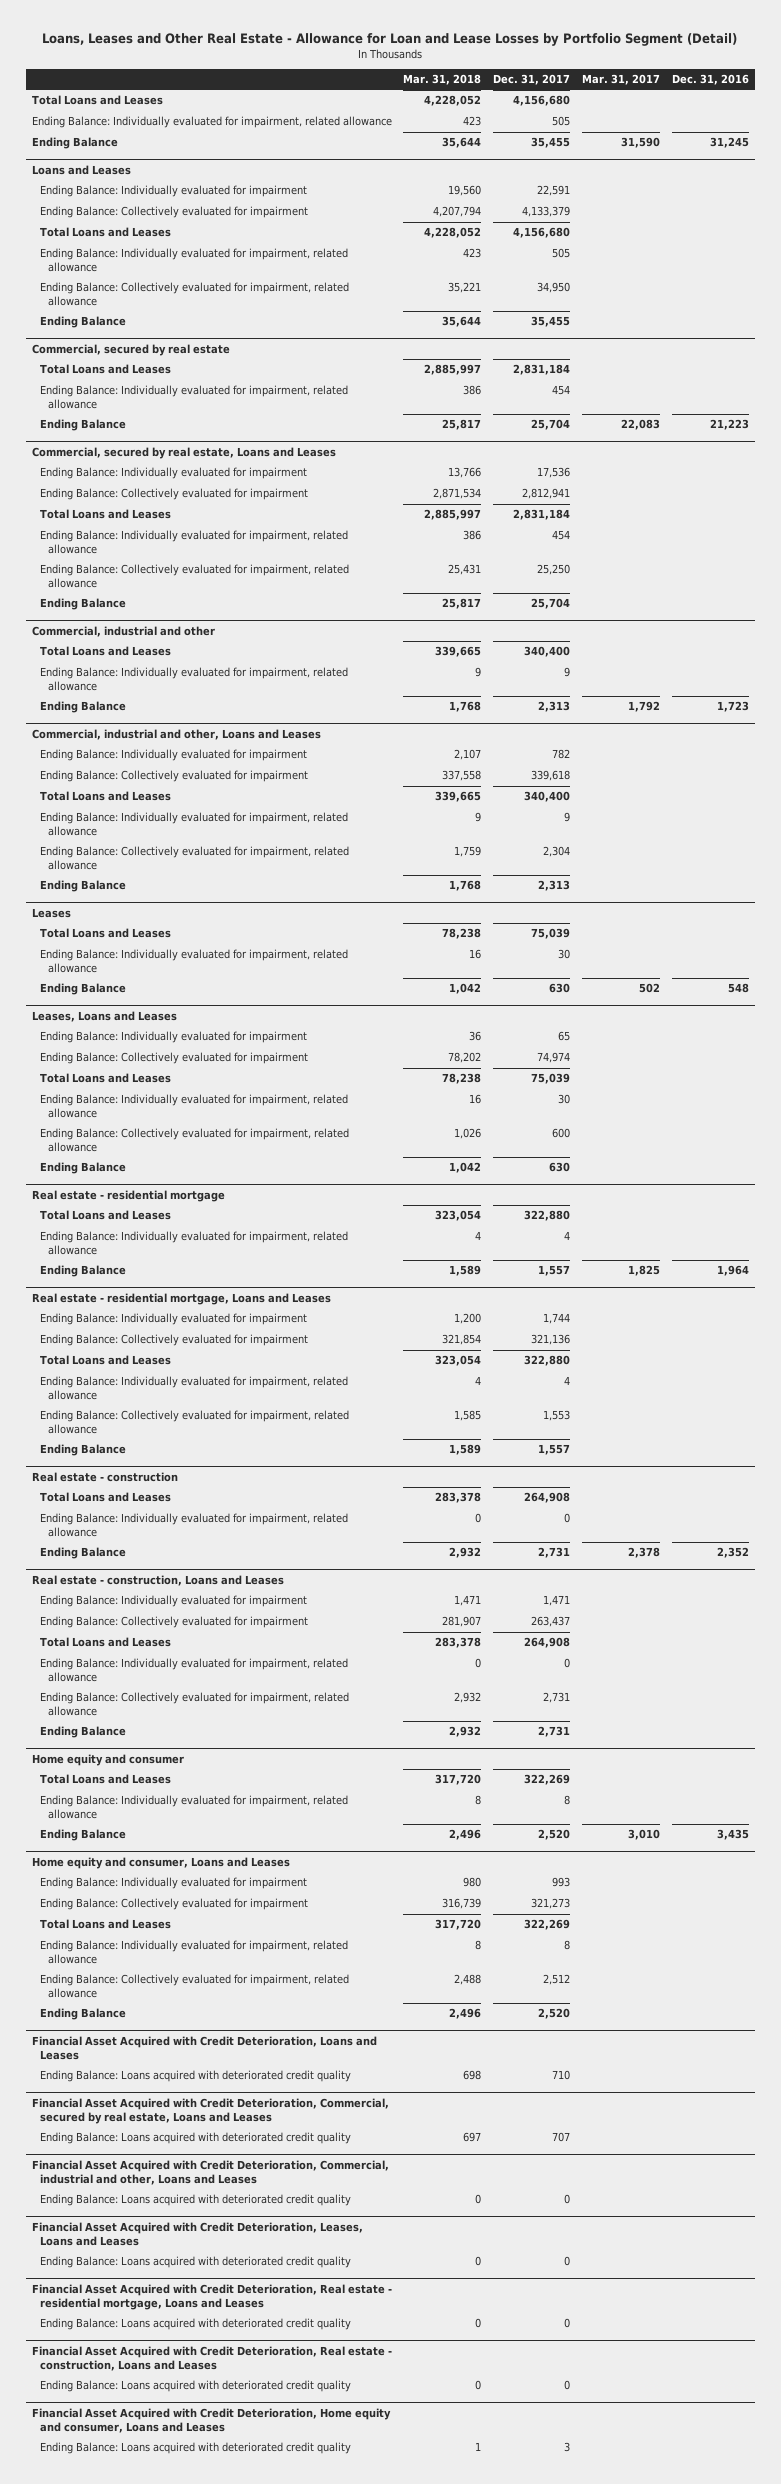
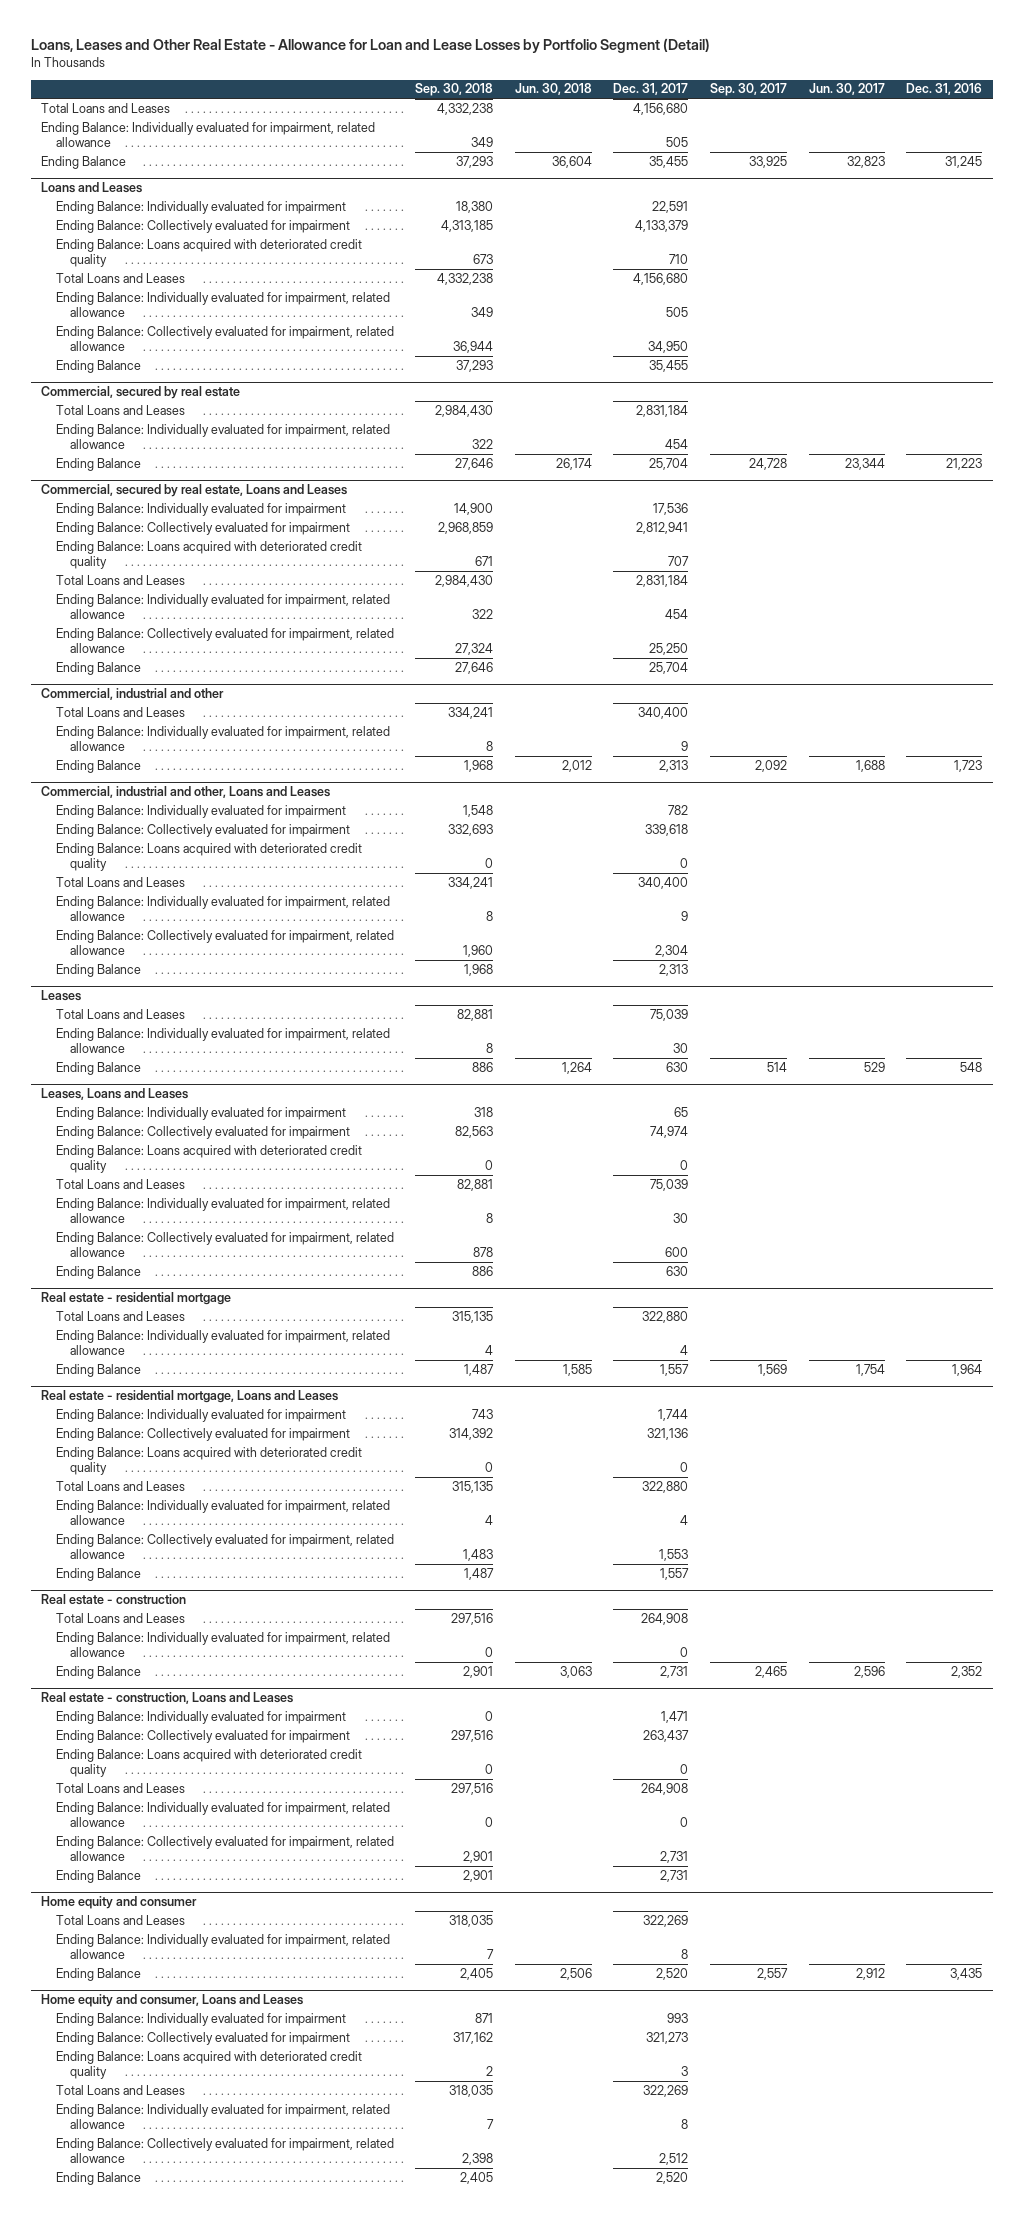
[403,74,482,86] Mar. 31, 2018 -> none
[582,74,661,86] Mar. 31, 2017 -> none
none -> [415,83,494,97] Sep. 30, 2018
none -> [514,83,592,96] Jun. 30, 2018
none -> [710,83,788,97] Sep. 30, 2017
none -> [808,83,885,96] Jun. 30, 2017
none -> [55,238,362,268] Ending Balance: Loans acquired with deteriorated credit quality
none -> [55,540,362,570] Ending Balance: Loans acquired with deteriorated credit quality
none -> [55,842,362,872] Ending Balance: Loans acquired with deteriorated credit quality
none -> [55,1144,362,1174] Ending Balance: Loans acquired with deteriorated credit quality
none -> [55,1446,362,1476] Ending Balance: Loans acquired with deteriorated credit quality
none -> [55,1748,362,1778] Ending Balance: Loans acquired with deteriorated credit quality
none -> [55,2050,362,2080] Ending Balance: Loans acquired with deteriorated credit quality
[31,2036,377,2060] Financial Asset Acquired with Credit Deterioration, Loans and Leases -> none
[39,2070,351,2083] Ending Balance: Loans acquired with deteriorated credit quality -> none
[31,2098,389,2124] Financial Asset Acquired with Credit Deterioration, Commercial, secured by real estate, Loans and Leases -> none
[39,2132,351,2145] Ending Balance: Loans acquired with deteriorated credit quality -> none
[31,2160,389,2185] Financial Asset Acquired with Credit Deterioration, Commercial, industrial and other, Loans and Leases -> none
[39,2194,351,2207] Ending Balance: Loans acquired with deteriorated credit quality -> none
[31,2222,363,2246] Financial Asset Acquired with Credit Deterioration, Leases, Loans and Leases -> none
[39,2256,351,2269] Ending Balance: Loans acquired with deteriorated credit quality -> none
[31,2284,392,2310] Financial Asset Acquired with Credit Deterioration, Real estate - residential mortgage, Loans and Leases -> none
[39,2318,351,2331] Ending Balance: Loans acquired with deteriorated credit quality -> none
[31,2346,392,2371] Financial Asset Acquired with Credit Deterioration, Real estate - construction, Loans and Leases -> none
[39,2380,351,2393] Ending Balance: Loans acquired with deteriorated credit quality -> none
[31,2408,391,2433] Financial Asset Acquired with Credit Deterioration, Home equity and consumer, Loans and Leases -> none
[39,2442,351,2455] Ending Balance: Loans acquired with deteriorated credit quality -> none

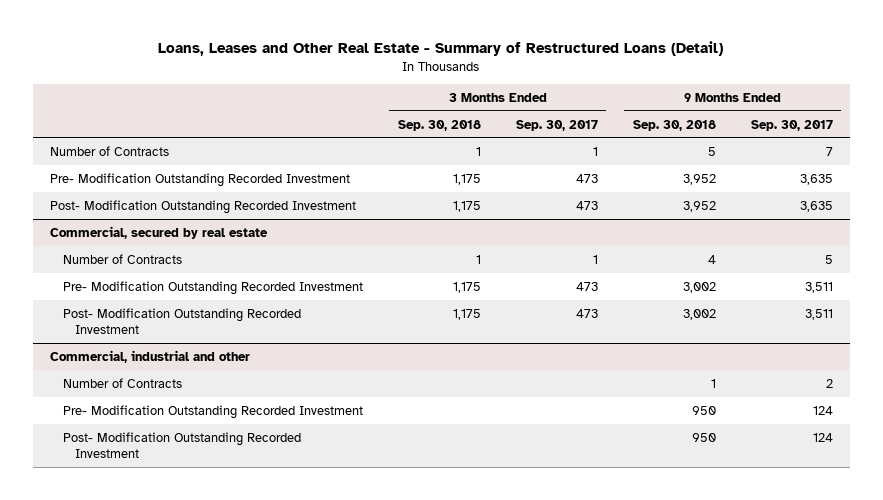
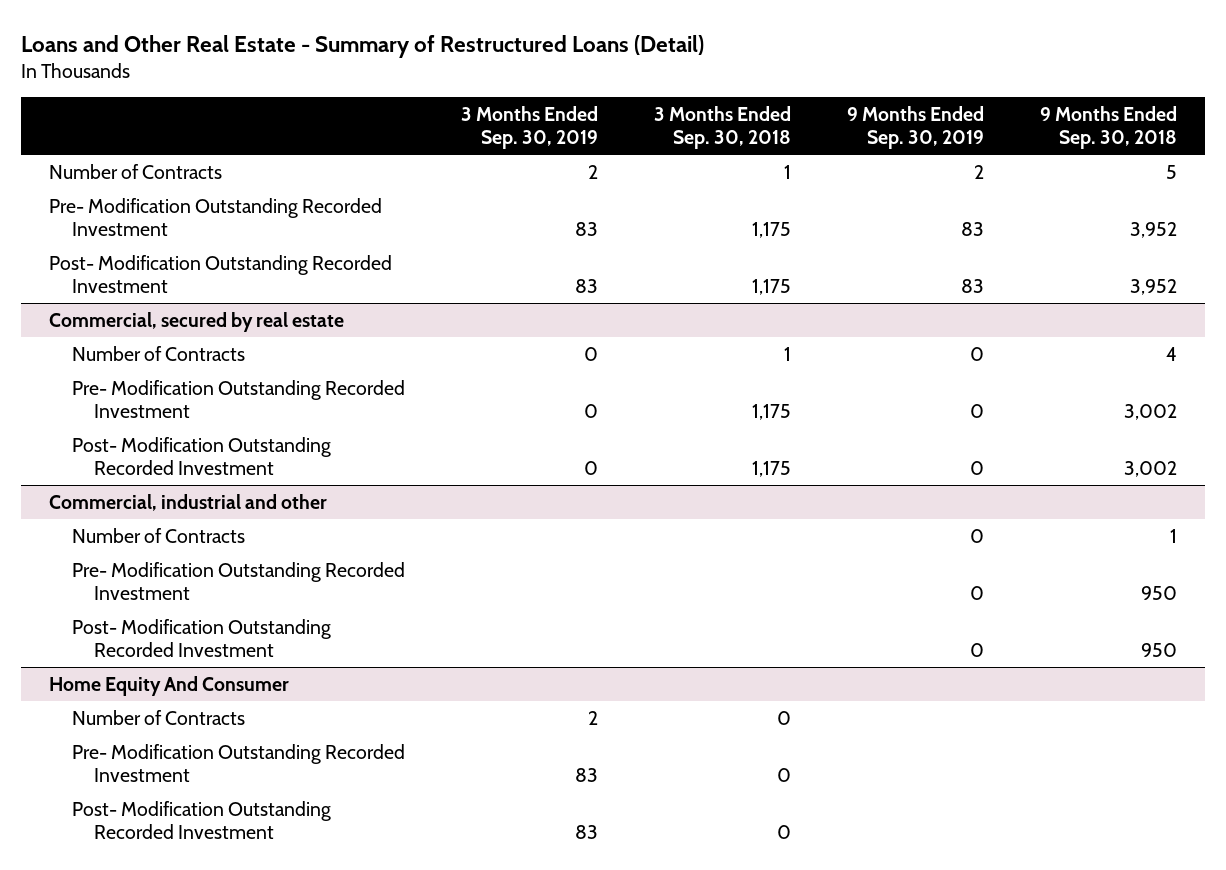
[158,41,724,57] Loans, Leases and Other Real Estate - Summary of Restructured Loans (Detail) -> [21,34,705,58] Loans and Other Real Estate - Summary of Restructured Loans (Detail)
[515,119,598,131] Sep. 30, 2017 -> none
[750,119,833,131] Sep. 30, 2017 -> none
none -> [460,105,598,150] 3 Months Ended Sep. 30, 2019
none -> [846,105,984,150] 9 Months Ended Sep. 30, 2019
none -> [49,675,290,696] Home Equity And Consumer
none -> [71,709,245,725] Number of Contracts
none -> [71,743,405,783] Pre- Modification Outstanding Recorded Investment
none -> [71,800,331,840] Post- Modification Outstanding Recorded Investment

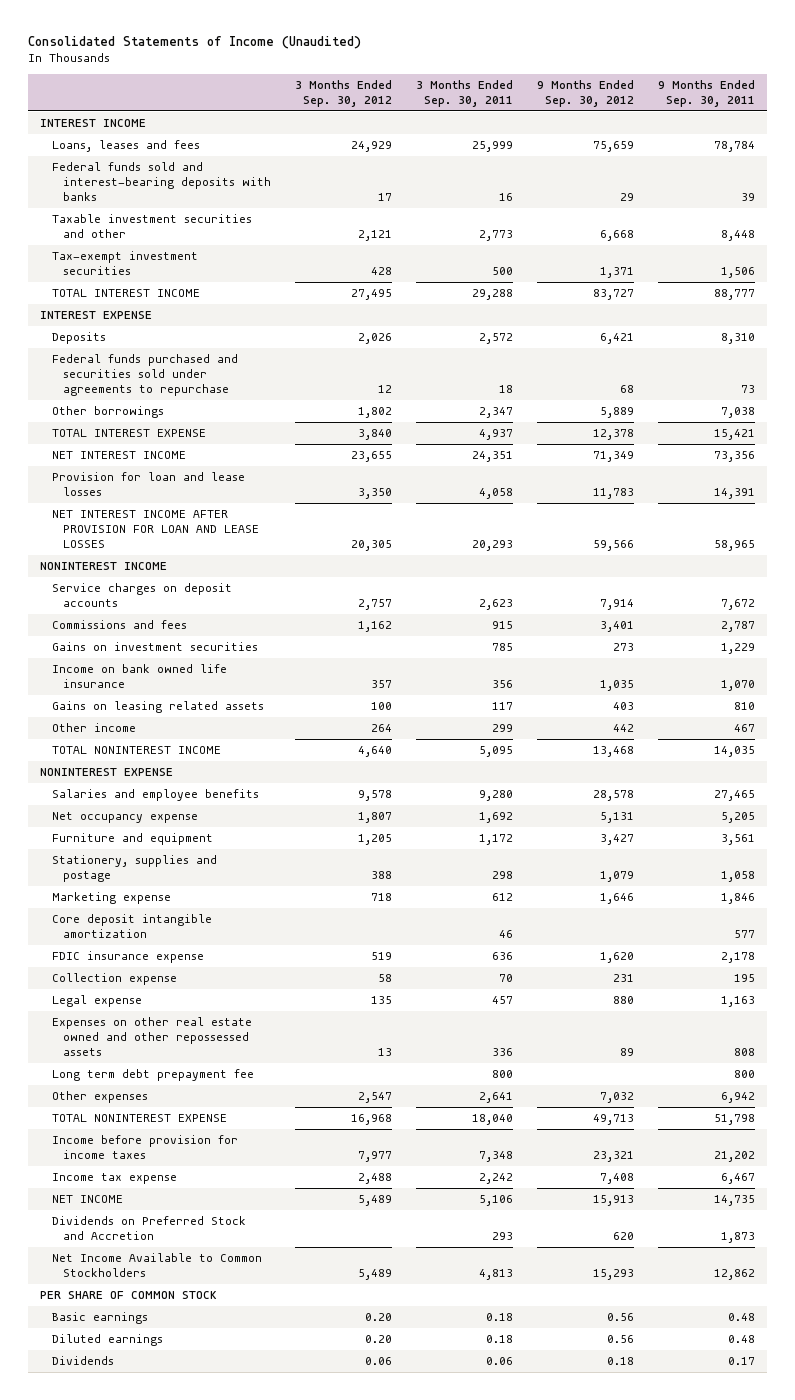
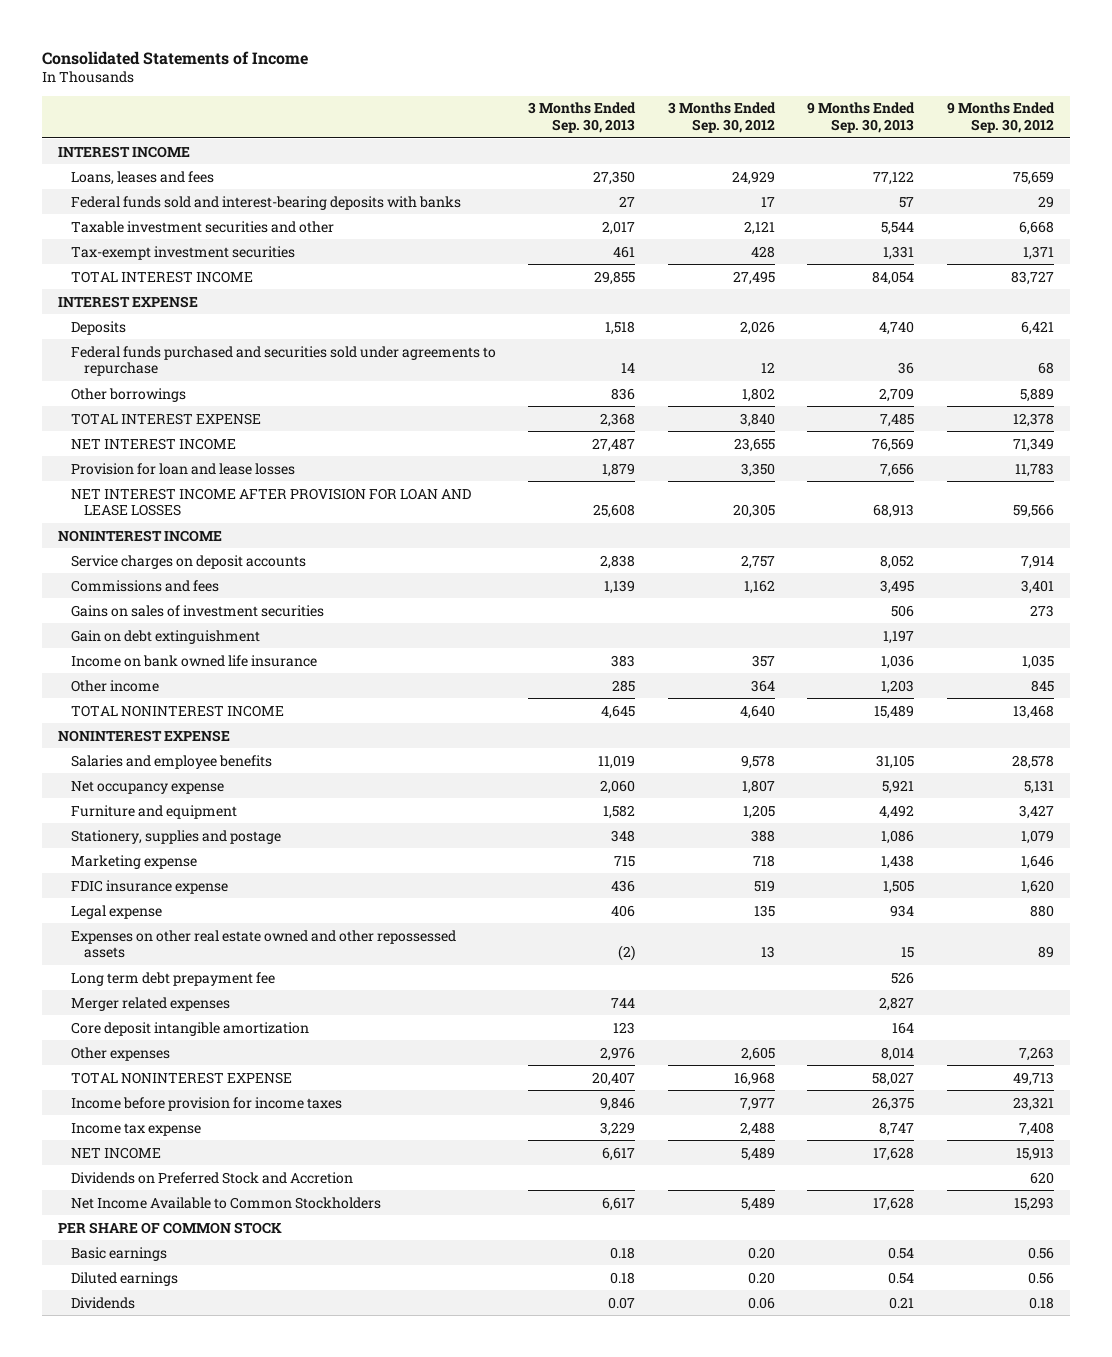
[27,36,361,50] Consolidated Statements of Income (Unaudited) -> [42,50,309,65] Consolidated Statements of Income
[416,80,514,107] 3 Months Ended Sep. 30, 2011 -> none
[657,80,755,107] 9 Months Ended Sep. 30, 2011 -> none
none -> [528,102,637,134] 3 Months Ended Sep. 30, 2013
none -> [807,102,916,134] 9 Months Ended Sep. 30, 2013
[51,642,258,652] Gains on investment securities -> [71,604,325,617] Gains on sales of investment securities
none -> [71,629,261,644] Gain on debt extinguishment
[51,701,264,714] Gains on leasing related assets -> none
[371,724,393,733] 264 -> [750,679,775,692] 364
[612,724,634,733] 442 -> [1030,679,1054,692] 845
[51,973,177,986] Collection expense -> none
none -> [71,996,231,1011] Merger related expenses
[51,914,212,938] Core deposit intangible amortization -> [71,1021,310,1036] Core deposit intangible amortization
[358,1092,393,1104] 2,547 -> [740,1046,775,1061] 2,605
[599,1092,634,1104] 7,032 -> [1018,1046,1054,1061] 7,263

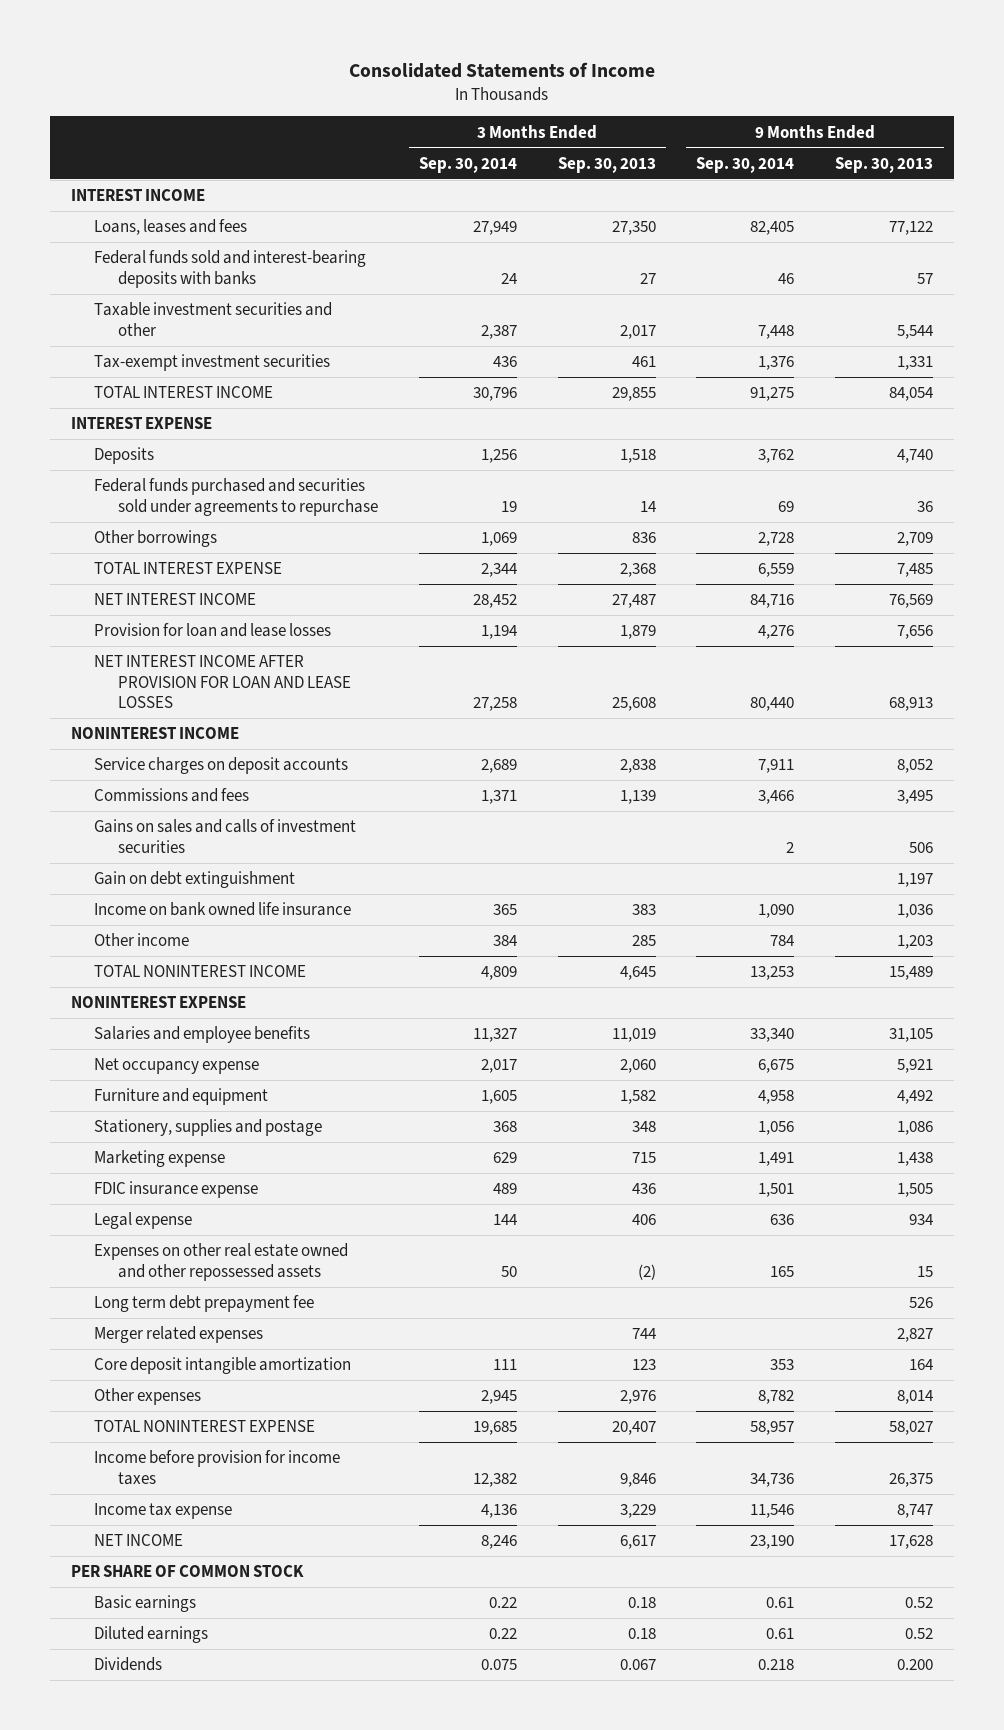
[667,102,776,134] 3 Months Ended Sep. 30, 2012 -> none
[946,102,1055,134] 9 Months Ended Sep. 30, 2012 -> none
none -> [418,156,517,173] Sep. 30, 2014
none -> [696,156,795,173] Sep. 30, 2014
[71,604,325,617] Gains on sales of investment securities -> [94,819,357,853] Gains on sales and calls of investment securities
[71,1171,354,1184] Dividends on Preferred Stock and Accretion -> none
[71,1196,382,1209] Net Income Available to Common Stockholders -> none
[888,1246,915,1259] 0.54 -> [905,1597,934,1609] 0.52
[888,1271,915,1284] 0.54 -> [905,1628,934,1640] 0.52
[608,1296,636,1309] 0.07 -> [619,1659,656,1671] 0.067
[889,1296,915,1309] 0.21 -> [897,1659,934,1671] 0.200

